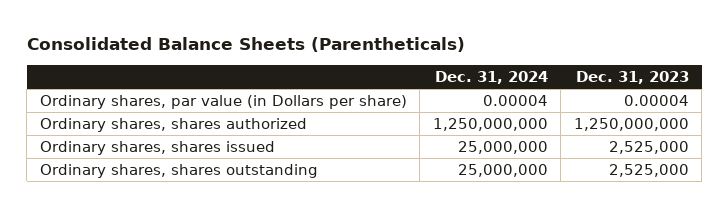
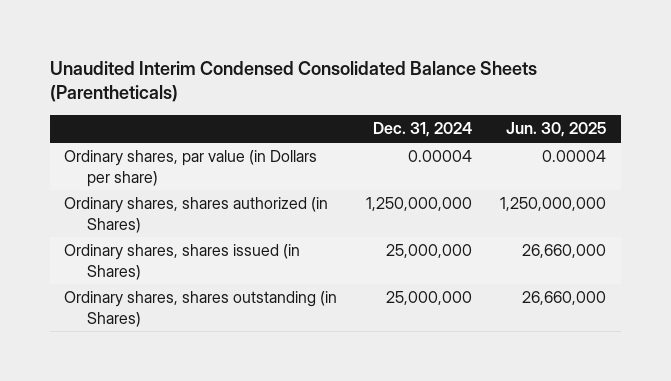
[26,36,465,52] Consolidated Balance Sheets (Parentheticals) -> [50,60,538,103] Unaudited Interim Condensed Consolidated Balance Sheets (Parentheticals)
[575,70,689,84] Dec. 31, 2023 -> none
none -> [506,122,607,138] Jun. 30, 2025
[39,118,307,133] Ordinary shares, shares authorized -> [64,197,329,233] Ordinary shares, shares authorized (in Shares)
[39,141,275,156] Ordinary shares, shares issued -> [64,244,301,280] Ordinary shares, shares issued (in Shares)
[39,164,318,179] Ordinary shares, shares outstanding -> [64,291,338,327] Ordinary shares, shares outstanding (in Shares)

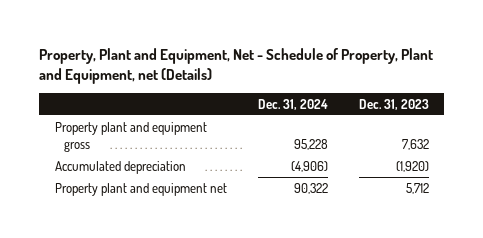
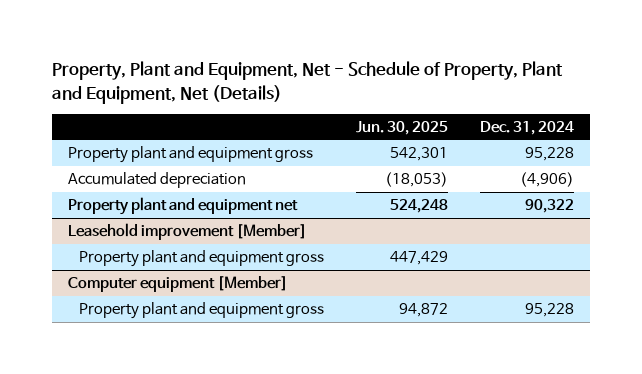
[39,47,434,84] Property, Plant and Equipment, Net - Schedule of Property, Plant and Equipment, net (Details) -> [51,61,563,104] Property, Plant and Equipment, Net - Schedule of Property, Plant and Equipment, Net (Details)
[358,98,429,110] Dec. 31, 2023 -> none
none -> [356,120,449,135] Jun. 30, 2025
none -> [68,223,308,241] Leasehold improvement [Member]
none -> [79,250,325,268] Property plant and equipment gross
none -> [68,276,289,293] Computer equipment [Member]
none -> [79,302,325,320] Property plant and equipment gross

